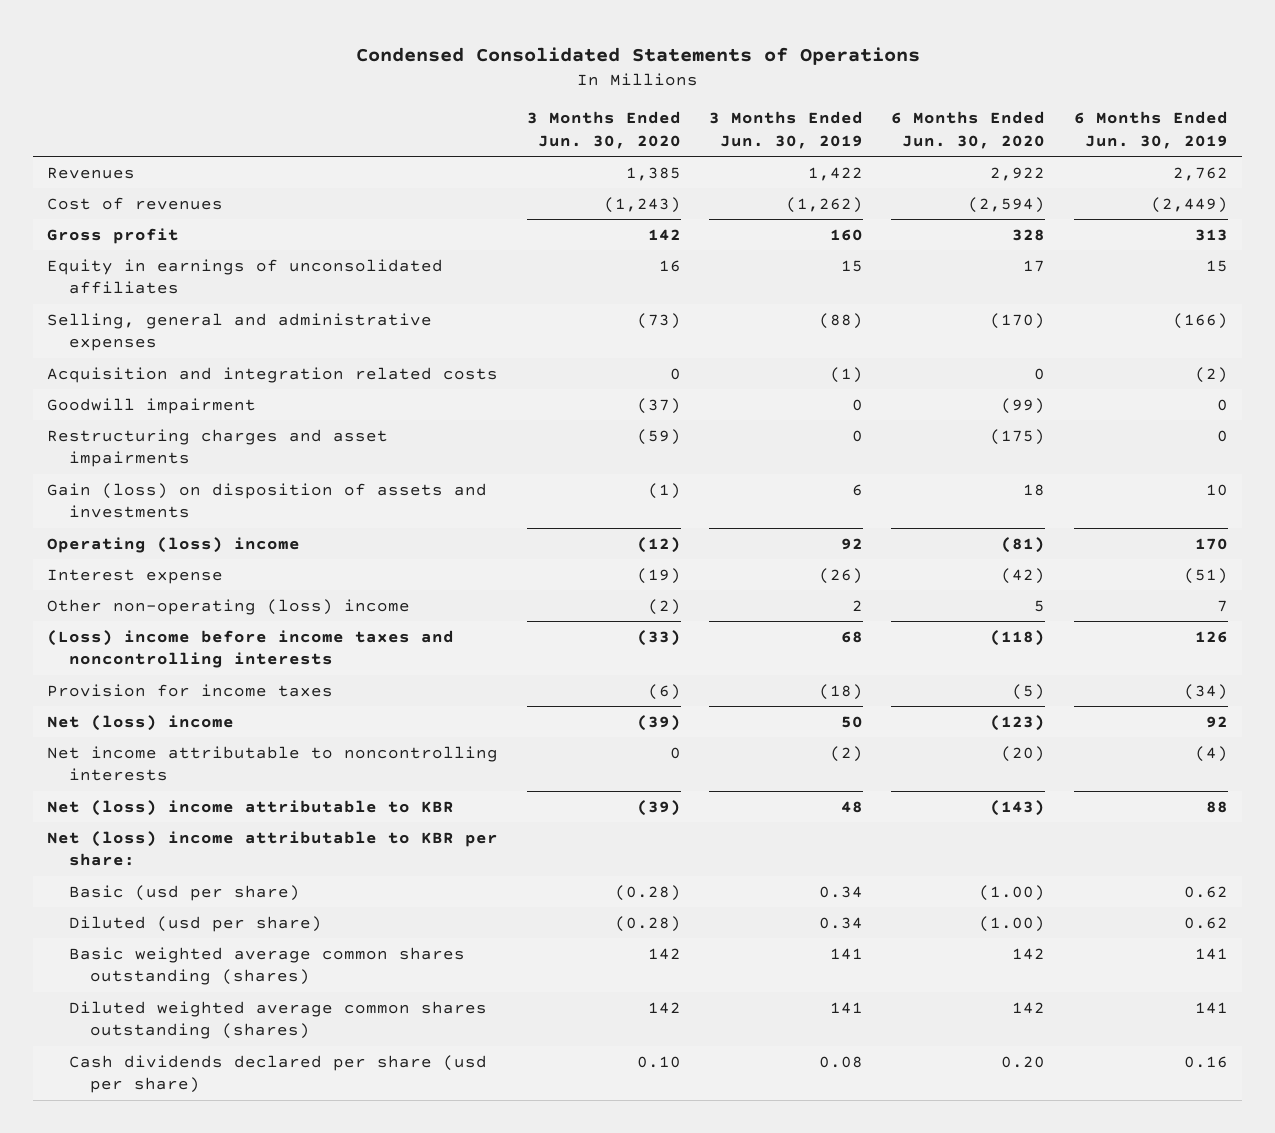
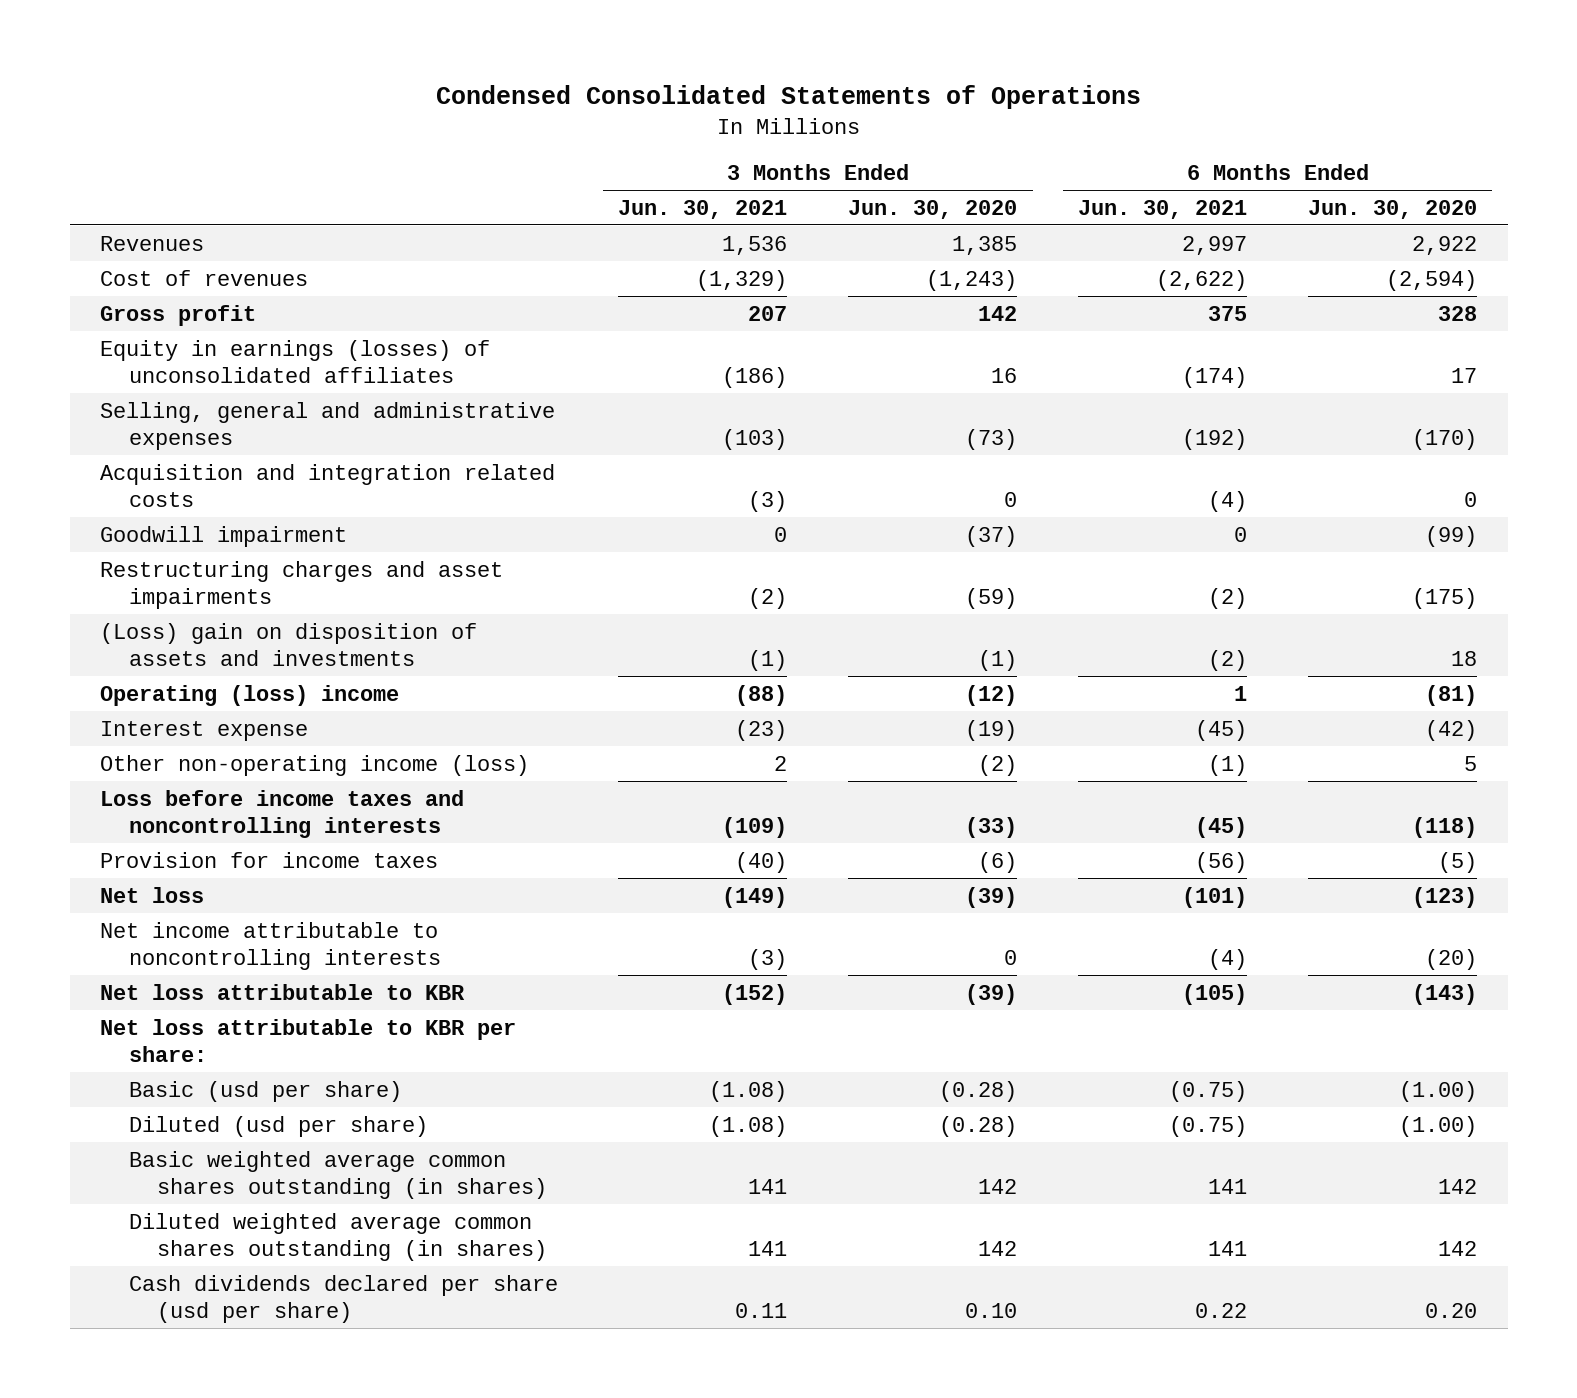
[709,111,864,149] 3 Months Ended Jun. 30, 2019 -> none
[1073,111,1228,149] 6 Months Ended Jun. 30, 2019 -> none
none -> [618,199,788,219] Jun. 30, 2021
none -> [1078,199,1248,219] Jun. 30, 2021
[47,258,444,295] Equity in earnings of unconsolidated affiliates -> [100,339,491,383] Equity in earnings (losses) of unconsolidated affiliates
[47,482,488,519] Gain (loss) on disposition of assets and investments -> [100,622,478,666] (Loss) gain on disposition of assets and investments
[47,598,411,615] Other non-operating (loss) income -> [100,754,530,776] Other non-operating income (loss)
[47,629,455,669] (Loss) income before income taxes and noncontrolling interests -> [100,789,465,838] Loss before income taxes and noncontrolling interests
[47,714,235,731] Net (loss) income -> [100,886,205,903] Net loss
[47,799,455,816] Net (loss) income attributable to KBR -> [100,983,466,1000] Net loss attributable to KBR
[47,830,499,867] Net (loss) income attributable to KBR per share: -> [100,1018,517,1062] Net loss attributable to KBR per share:
[68,946,465,986] Basic weighted average common shares outstanding (shares) -> [128,1150,547,1199] Basic weighted average common shares outstanding (in shares)
[68,1000,487,1040] Diluted weighted average common shares outstanding (shares) -> [128,1212,547,1261] Diluted weighted average common shares outstanding (in shares)

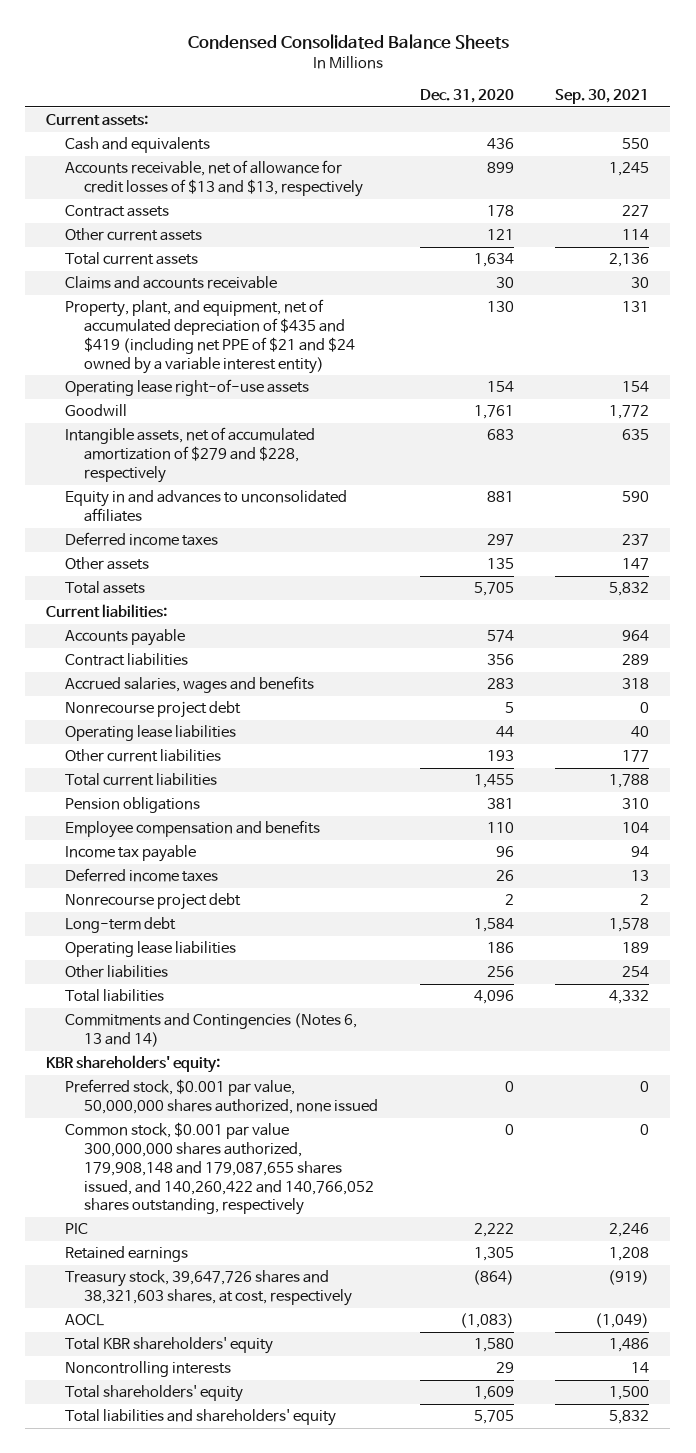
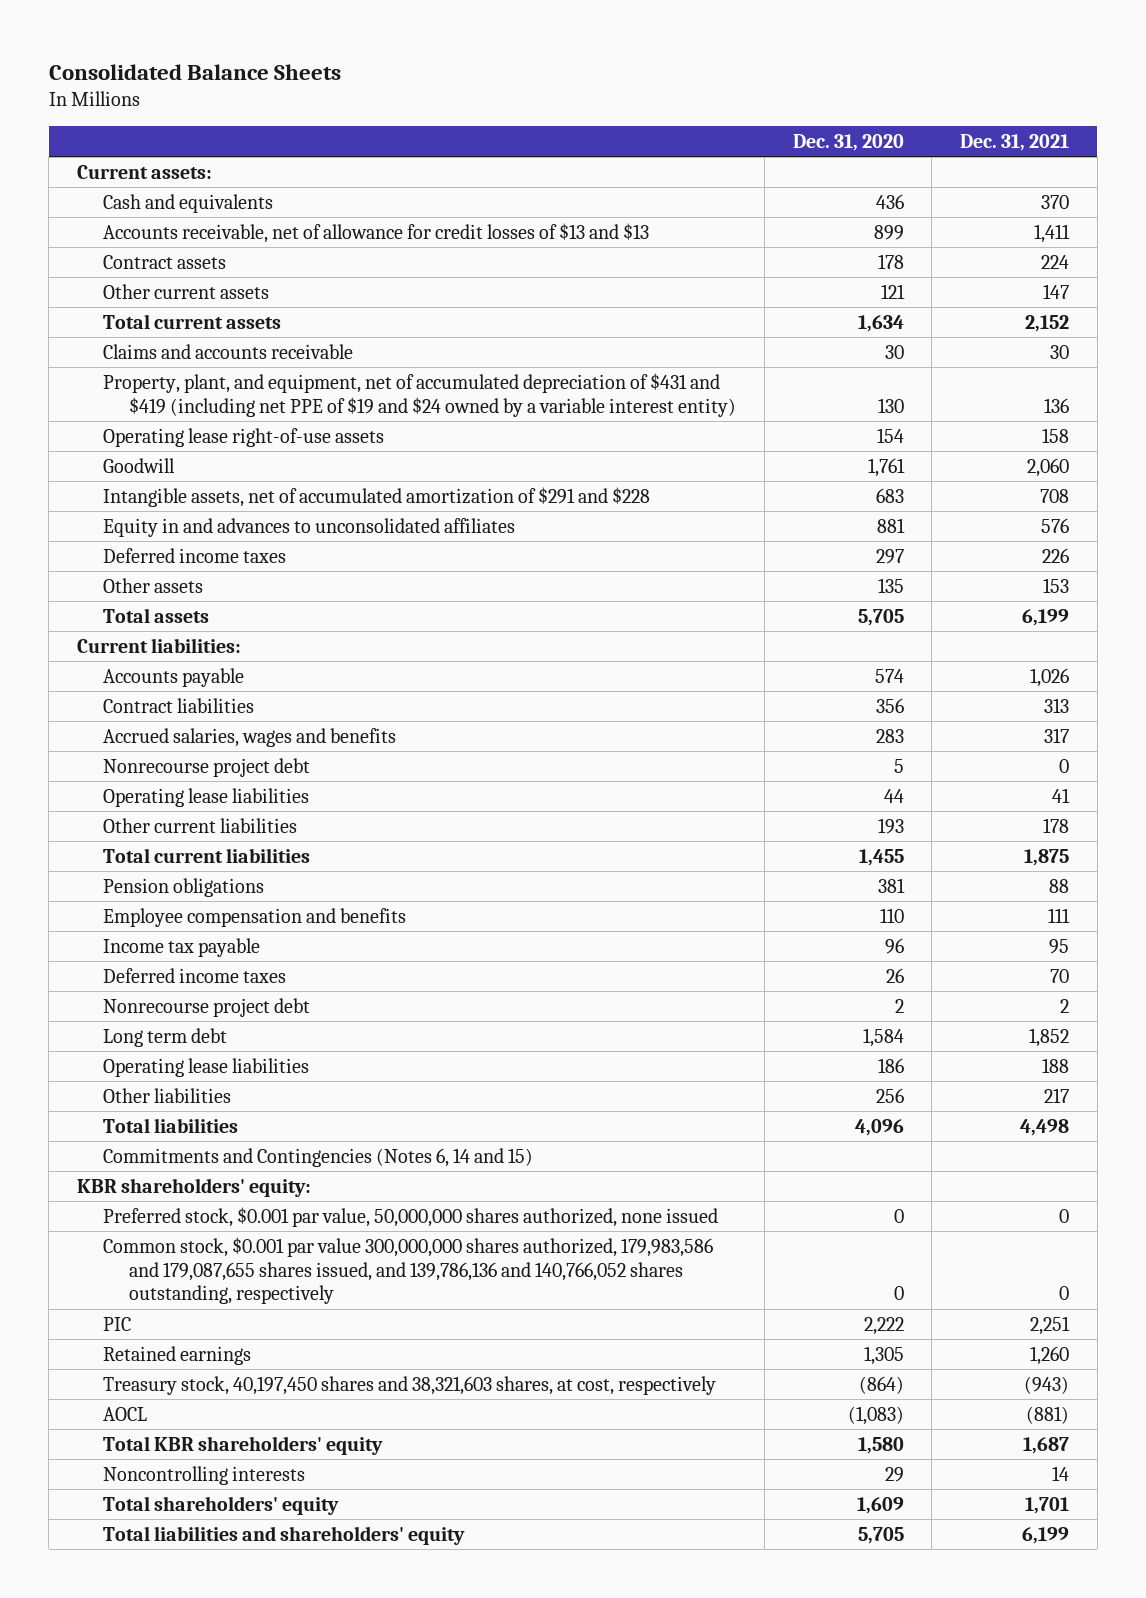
[187,34,509,50] Condensed Consolidated Balance Sheets -> [48,63,341,80] Consolidated Balance Sheets
[555,88,650,104] Sep. 30, 2021 -> none
none -> [960,134,1070,152] Dec. 31, 2021
[65,160,364,198] Accounts receivable, net of allowance for credit losses of $13 and $13, respectively -> [103,222,650,243] Accounts receivable, net of allowance for credit losses of $13 and $13
[65,299,356,374] Property, plant, and equipment, net of accumulated depreciation of $435 and $419 (including net PPE of $21 and $24 owned by a variable interest entity) -> [103,372,737,417] Property, plant, and equipment, net of accumulated depreciation of $431 and $419 (including net PPE of $19 and $24 owned by a variable interest entity)
[65,427,316,483] Intangible assets, net of accumulated amortization of $279 and $228, respectively -> [103,486,651,507] Intangible assets, net of accumulated amortization of $291 and $228
[65,917,177,934] Long-term debt -> [103,1027,228,1047] Long term debt
[65,1013,358,1048] Commitments and Contingencies (Notes 6, 13 and 14) -> [103,1147,534,1167] Commitments and Contingencies (Notes 6, 14 and 15)
[65,1122,375,1216] Common stock, $0.001 par value 300,000,000 shares authorized, 179,908,148 and 179,087,655 shares issued, and 140,260,422 and 140,766,052 shares outstanding, respectively -> [103,1236,714,1305] Common stock, $0.001 par value 300,000,000 shares authorized, 179,983,586 and 179,087,655 shares issued, and 139,786,136 and 140,766,052 shares outstanding, respectively
[65,1270,353,1307] Treasury stock, 39,647,726 shares and 38,321,603 shares, at cost, respectively -> [103,1375,717,1395] Treasury stock, 40,197,450 shares and 38,321,603 shares, at cost, respectively

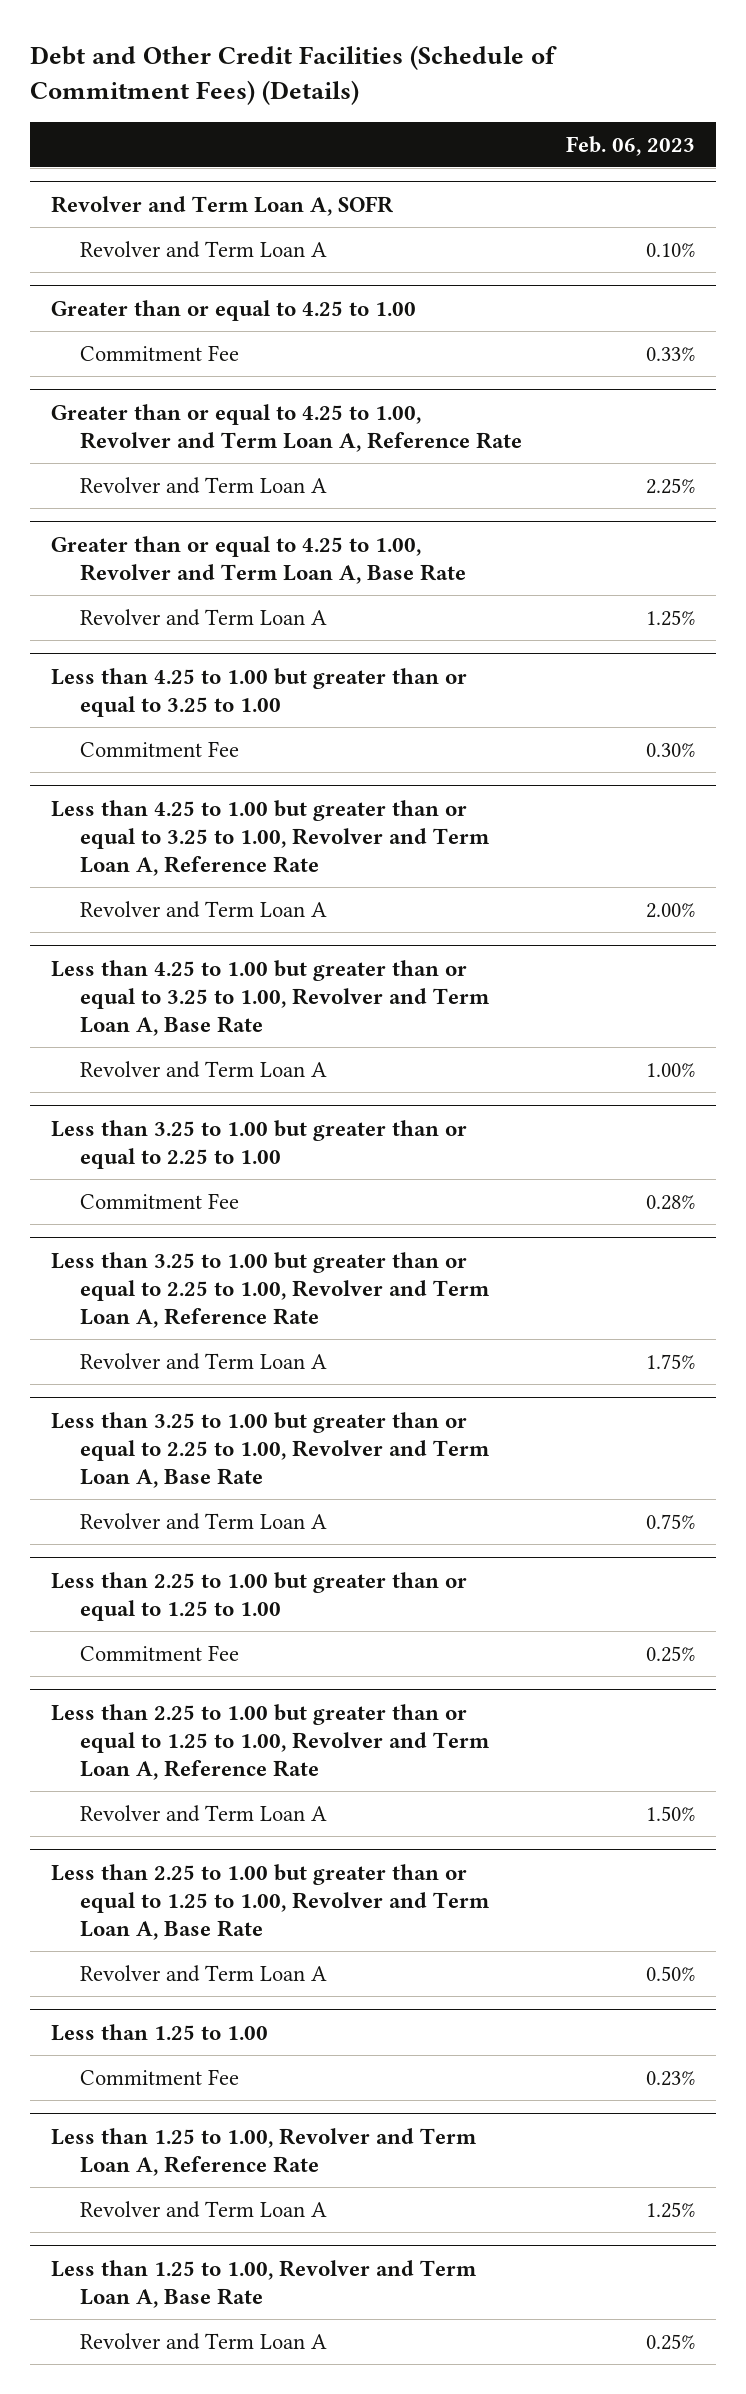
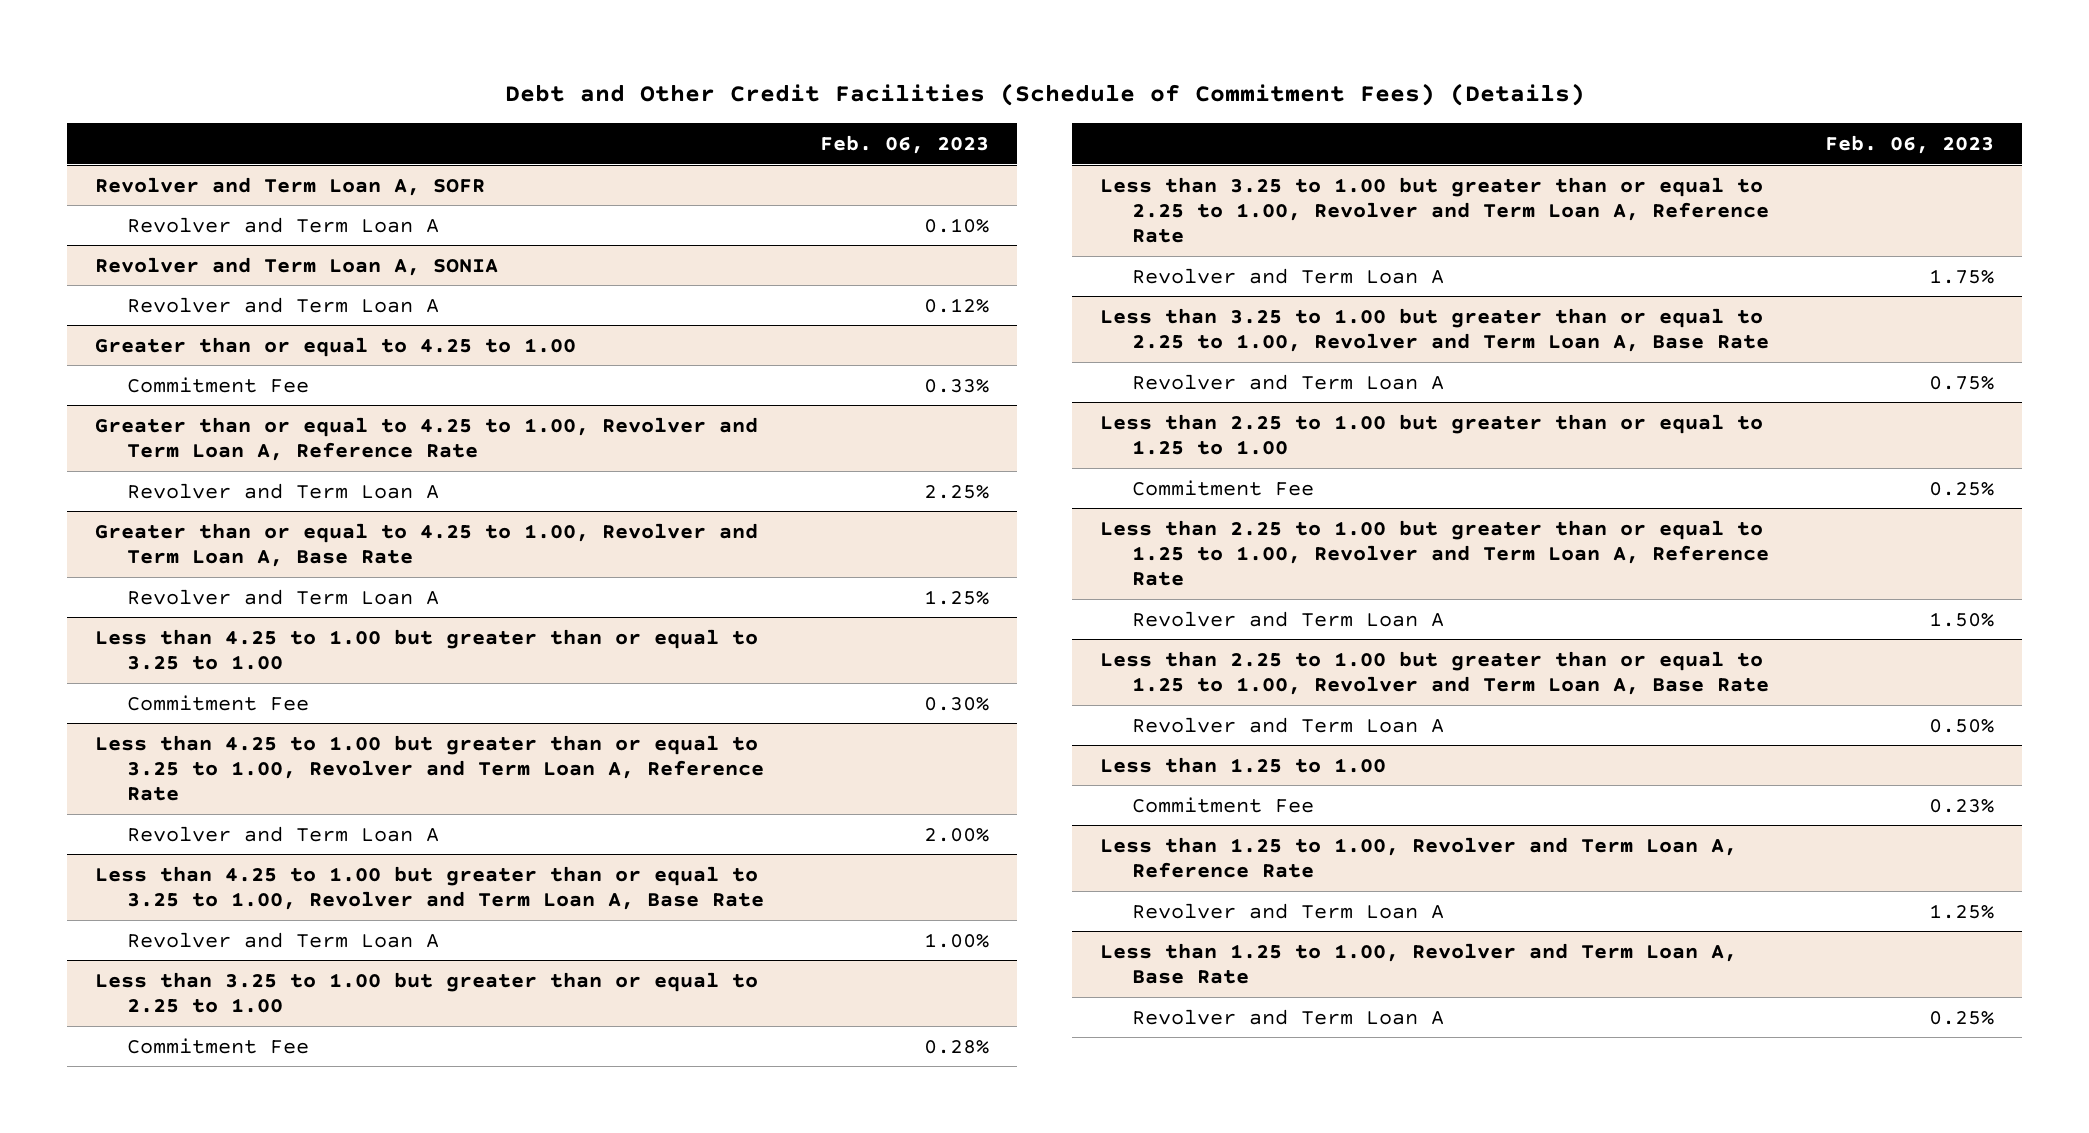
none -> [95,256,499,276] Revolver and Term Loan A, SONIA
none -> [127,296,440,313] Revolver and Term Loan A

